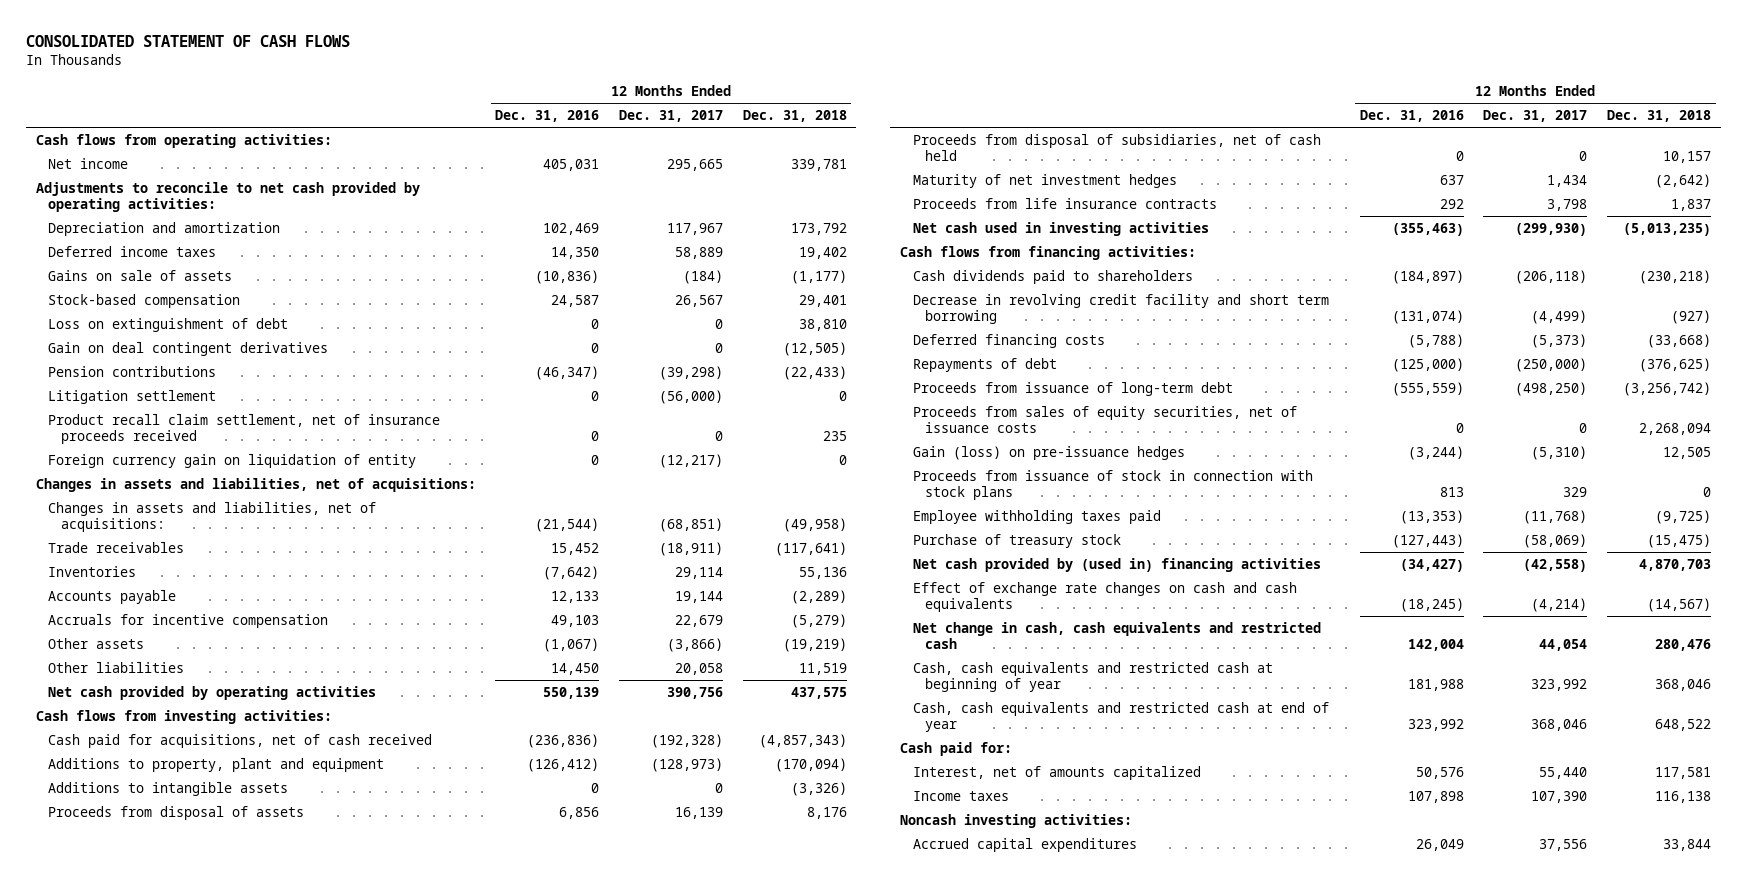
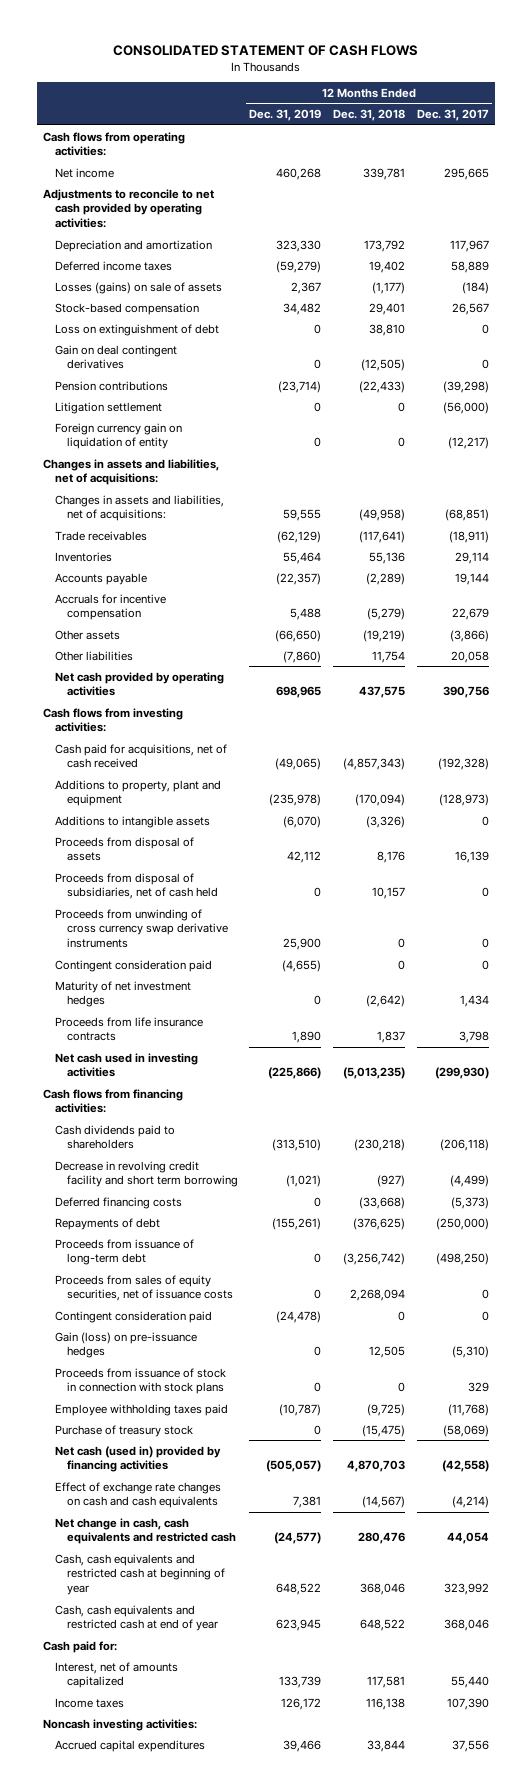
[495,110,600,123] Dec. 31, 2016 -> none
none -> [249,109,322,122] Dec. 31, 2019
[48,269,233,281] Gains on sale of assets -> [54,281,222,294] Losses (gains) on sale of assets
[48,413,441,444] Product recall claim settlement, net of insurance proceeds received -> none
[798,662,847,675] 11,519 -> [371,650,405,663] 11,754
none -> [54,908,228,949] Proceeds from unwinding of cross currency swap derivative instruments
none -> [54,959,212,972] Contingent consideration paid
none -> [54,1310,212,1323] Contingent consideration paid
[912,557,1321,572] Net cash provided by (used in) financing activities -> [54,1445,221,1473] Net cash (used in) provided by financing activities

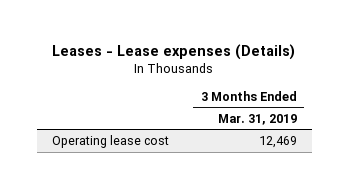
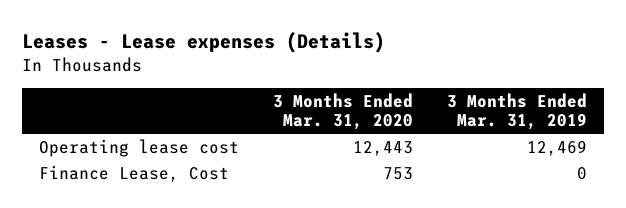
none -> [272,92,413,131] 3 Months Ended Mar. 31, 2020
none -> [38,164,229,182] Finance Lease, Cost

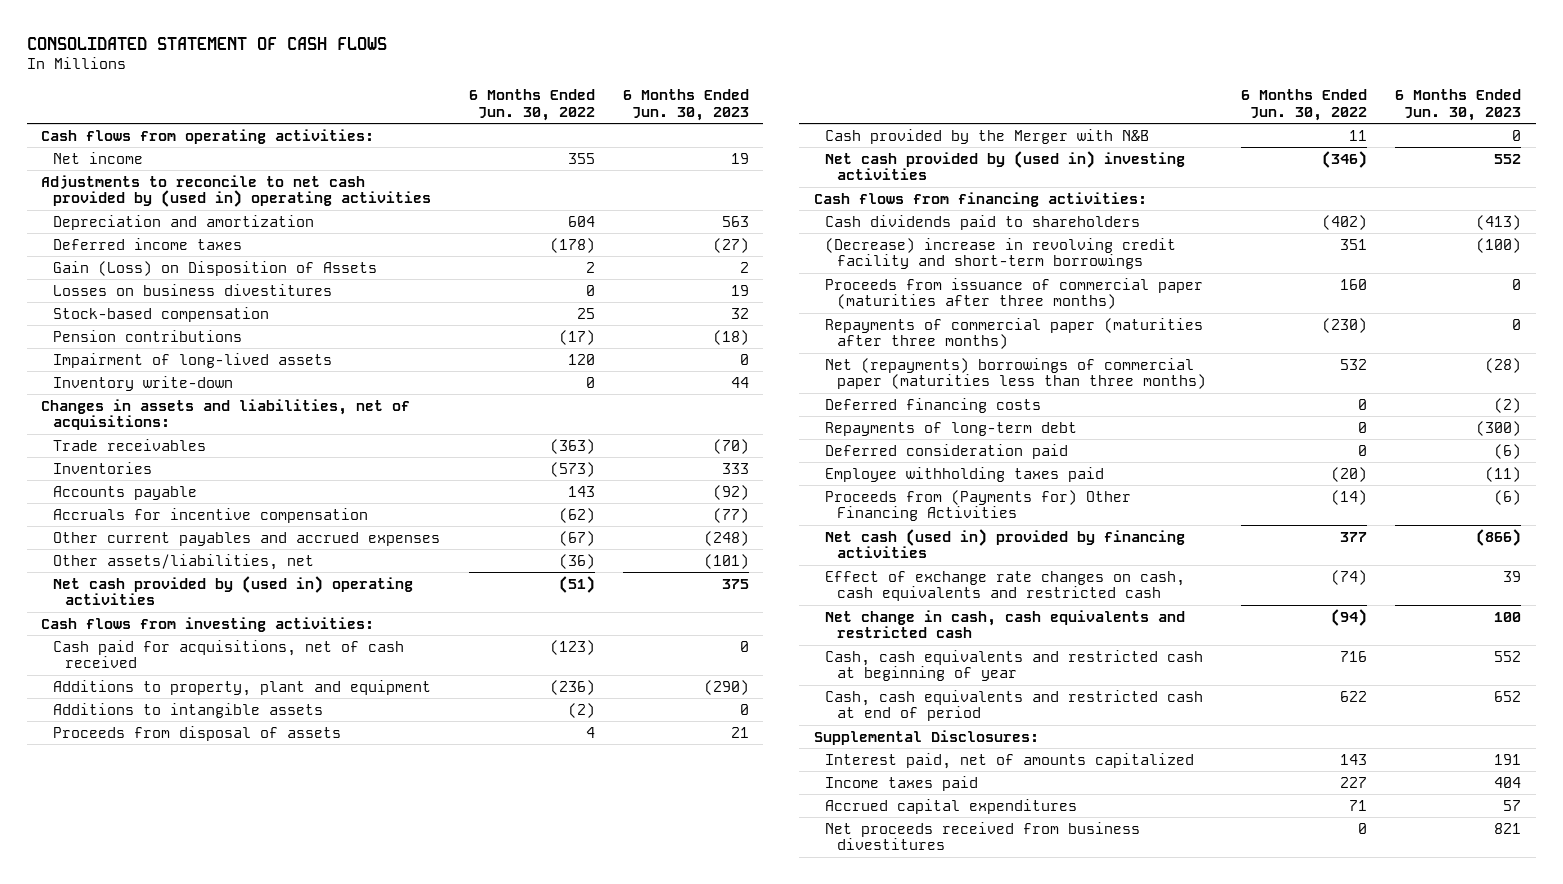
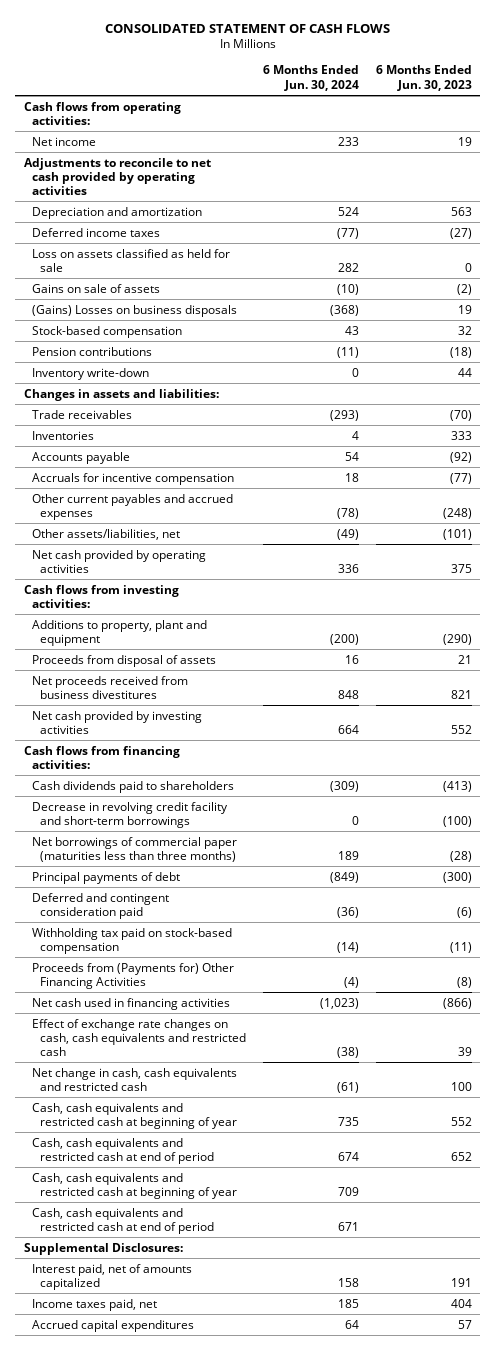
[468,89,595,122] 6 Months Ended Jun. 30, 2022 -> none
none -> [262,65,359,91] 6 Months Ended Jun. 30, 2024
[41,174,432,208] Adjustments to reconcile to net cash provided by (used in) operating activities -> [23,157,211,195] Adjustments to reconcile to net cash provided by operating activities
none -> [31,248,230,272] Loss on assets classified as held for sale
[53,260,378,276] Gain (Loss) on Disposition of Assets -> [31,283,160,293] Gains on sale of assets
[740,261,750,273] 2 -> [456,283,472,295] (2)
[53,283,333,296] Losses on business divestitures -> [31,304,237,317] (Gains) Losses on business disposals
[53,352,333,368] Impairment of long-lived assets -> none
[41,398,411,431] Changes in assets and liabilities, net of acquisitions: -> [23,388,219,401] Changes in assets and liabilities:
[53,575,414,606] Net cash provided by (used in) operating activities -> [31,549,206,573] Net cash provided by operating activities
[53,639,405,669] Cash paid for acquisitions, net of cash received -> none
[53,702,324,718] Additions to intangible assets -> none
[825,128,1150,144] Cash provided by the Merger with N&B -> none
[825,821,1141,851] Net proceeds received from business divestitures -> [31,675,188,699] Net proceeds received from business divestitures
[825,150,1186,181] Net cash provided by (used in) investing activities -> [31,710,202,734] Net cash provided by investing activities
[825,277,1204,310] Proceeds from issuance of commercial paper (maturities after three months) -> none
[825,317,1204,350] Repayments of commercial paper (maturities after three months) -> none
[825,397,1042,413] Deferred financing costs -> none
[825,237,1177,270] (Decrease) increase in revolving credit facility and short-term borrowings -> [31,801,228,828] Decrease in revolving credit facility and short-term borrowings
[825,357,1207,390] Net (repayments) borrowings of commercial paper (maturities less than three months) -> [31,836,237,862] Net borrowings of commercial paper (maturities less than three months)
[825,421,1078,436] Repayments of long-term debt -> [31,871,180,884] Principal payments of debt
[825,443,1069,459] Deferred consideration paid -> [31,892,169,919] Deferred and contingent consideration paid
[825,466,1105,482] Employee withholding taxes paid -> [31,927,232,954] Withholding tax paid on stock-based compensation
[1494,489,1522,505] (6) -> [456,976,472,988] (8)
[825,528,1186,559] Net cash (used in) provided by financing activities -> [31,997,230,1010] Net cash used in financing activities
none -> [31,1172,238,1199] Cash, cash equivalents and restricted cash at beginning of year
none -> [31,1207,215,1234] Cash, cash equivalents and restricted cash at end of period
[825,775,979,791] Income taxes paid -> [31,1298,157,1311] Income taxes paid, net

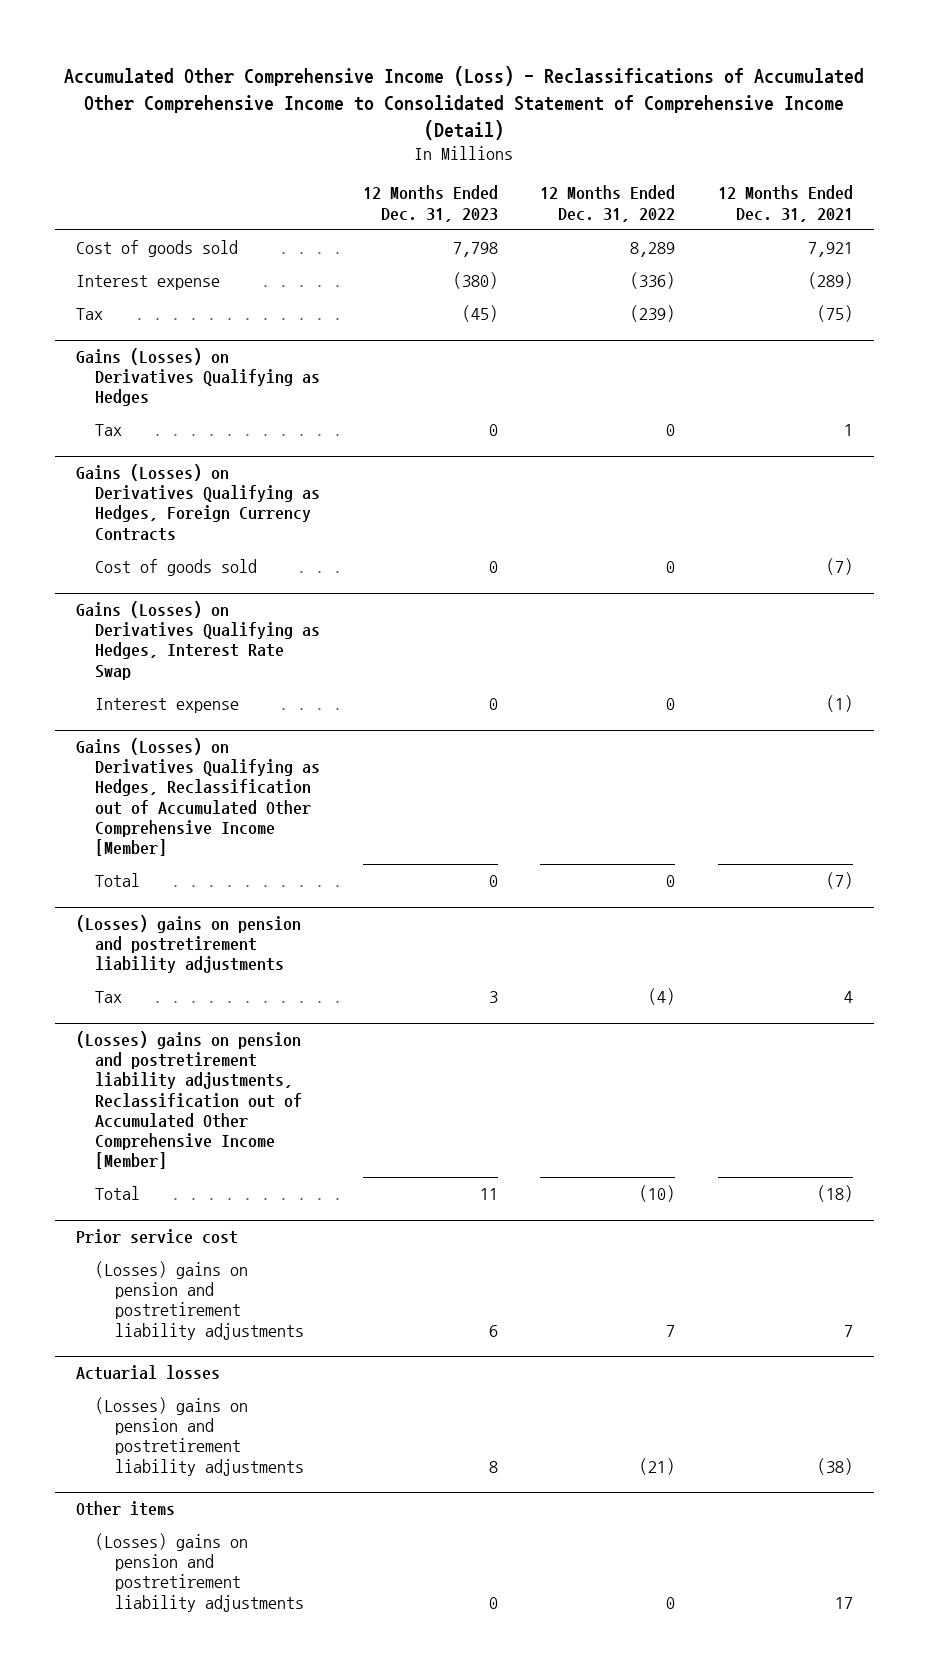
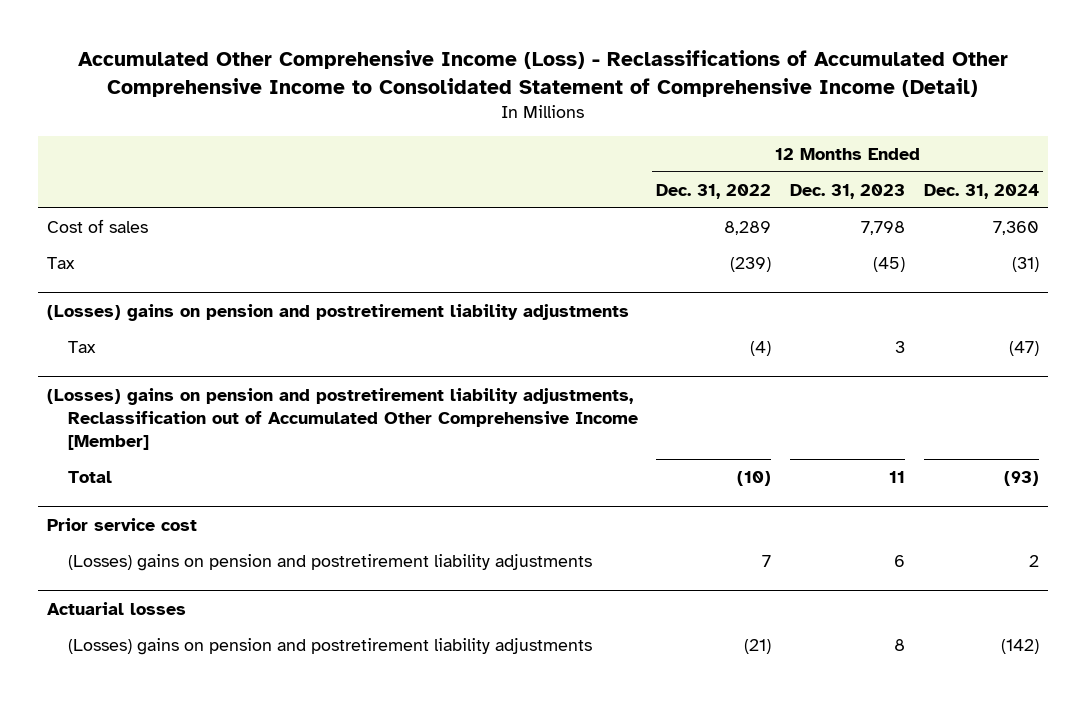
[717,185,853,222] 12 Months Ended Dec. 31, 2021 -> none
none -> [923,184,1039,200] Dec. 31, 2024
[76,274,221,290] Interest expense -> none
[76,239,239,257] Cost of goods sold -> [47,219,149,234] Cost of sales
[76,348,321,407] Gains (Losses) on Derivatives Qualifying as Hedges -> none
[95,423,123,436] Tax -> none
[76,464,321,541] Gains (Losses) on Derivatives Qualifying as Hedges, Foreign Currency Contracts -> none
[95,558,258,576] Cost of goods sold -> none
[76,601,321,680] Gains (Losses) on Derivatives Qualifying as Hedges, Interest Rate Swap -> none
[95,697,240,713] Interest expense -> none
[76,738,321,857] Gains (Losses) on Derivatives Qualifying as Hedges, Reclassification out of Accumulated Other Comprehensive Income [Member] -> none
[95,872,141,887] Total -> none
[76,1501,176,1517] Other items -> none
[95,1532,304,1612] (Losses) gains on pension and postretirement liability adjustments -> none

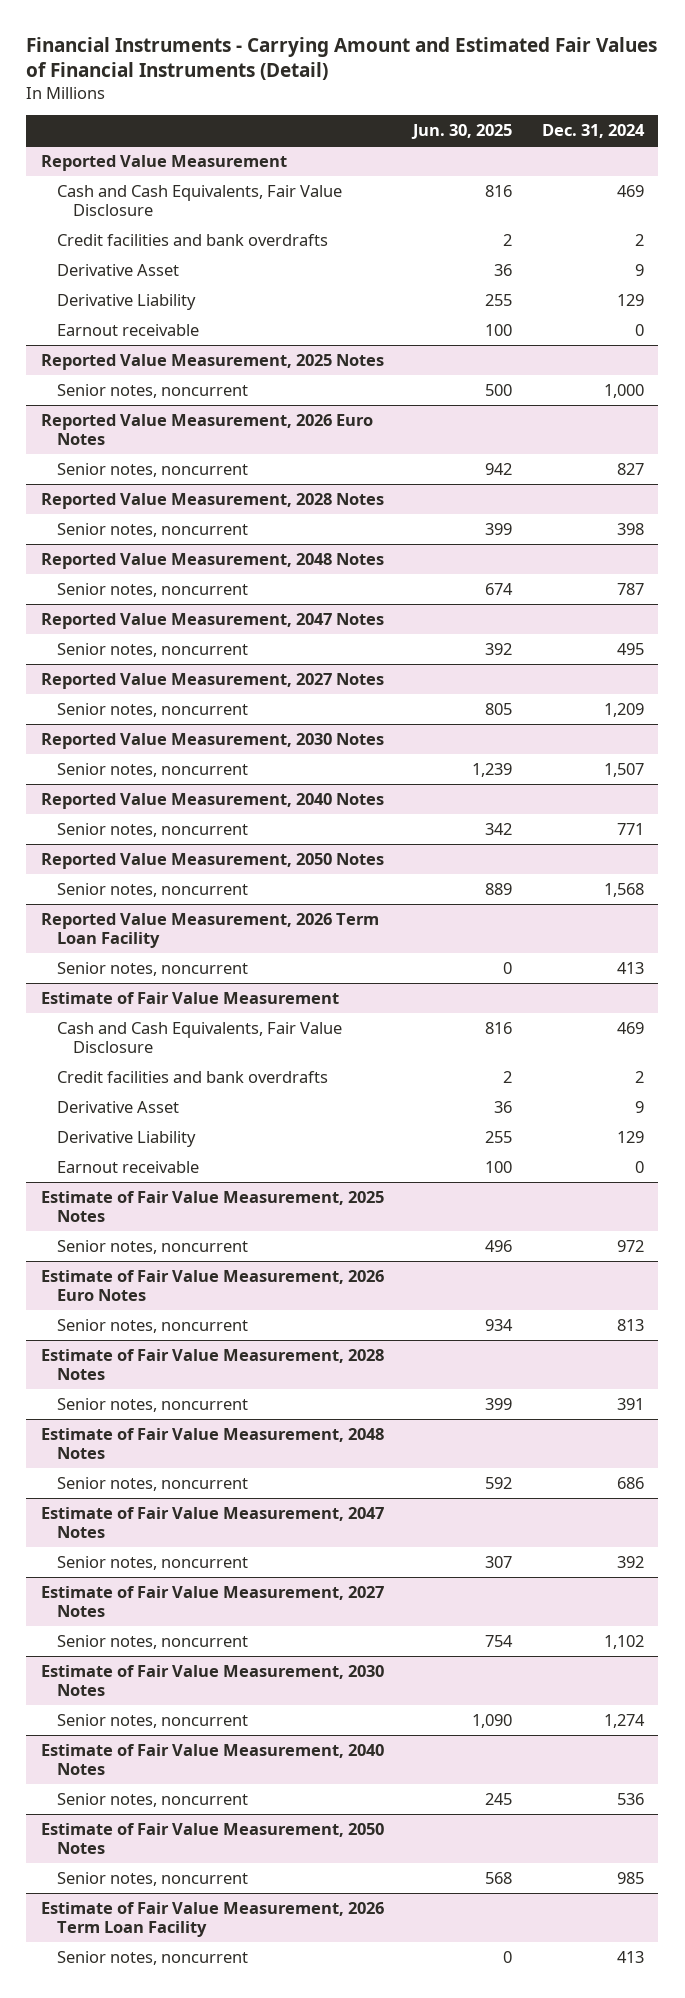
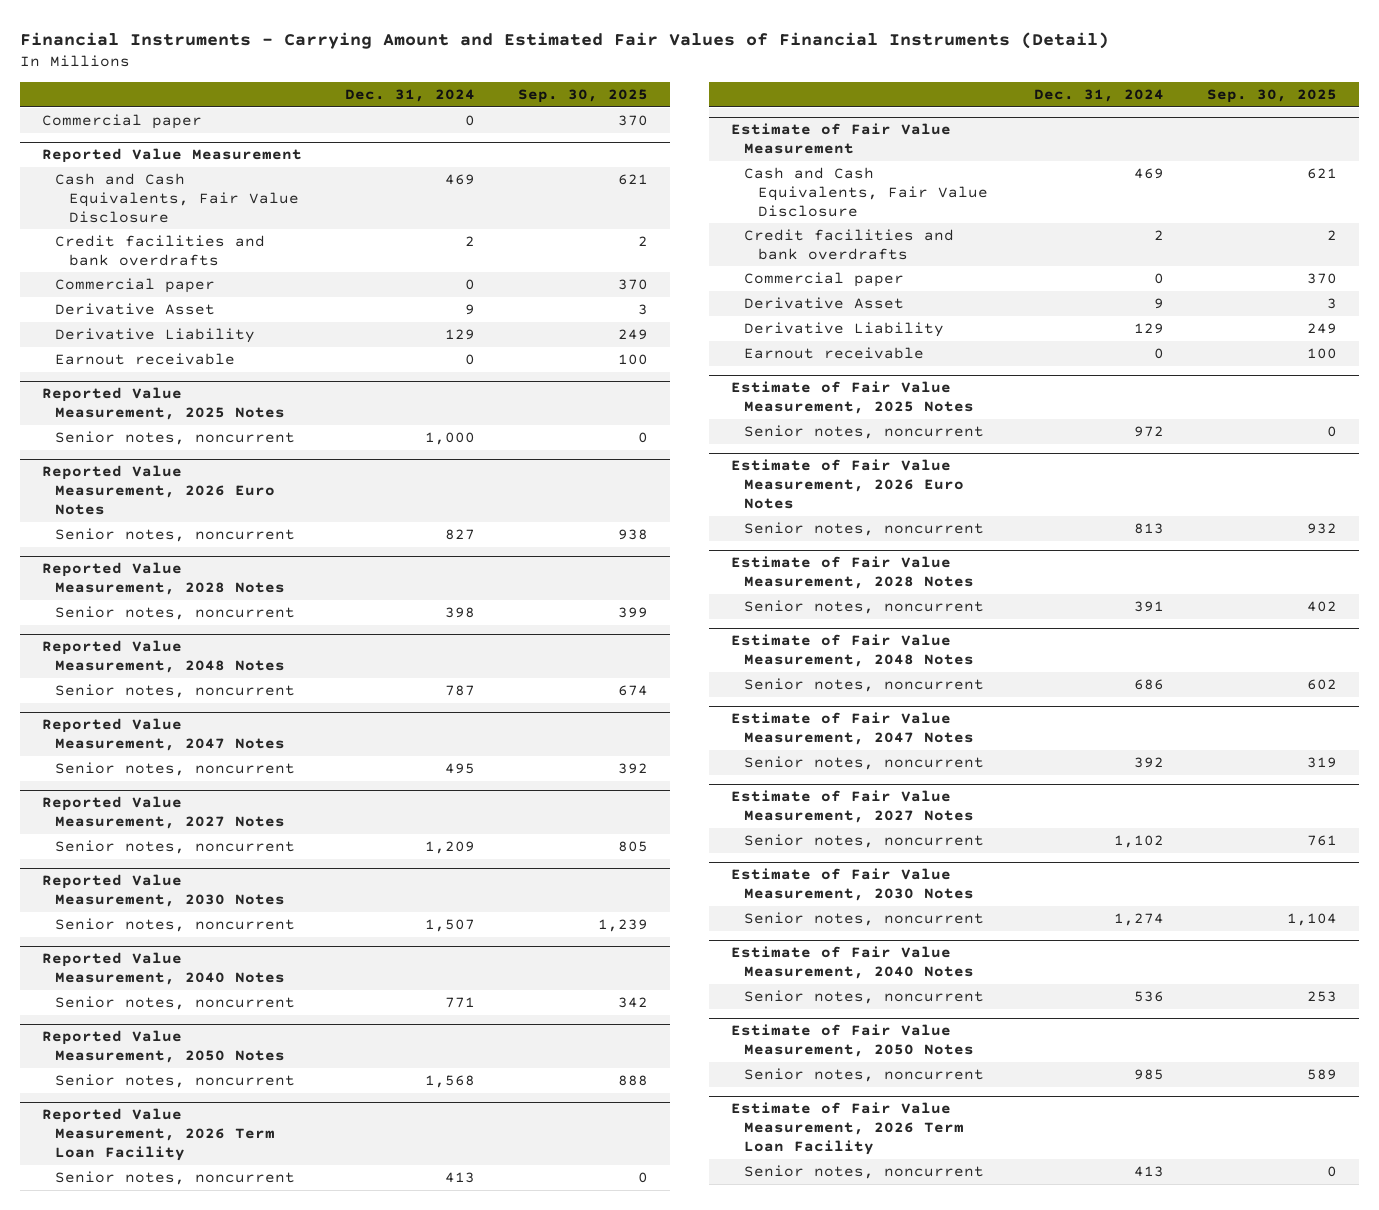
[411,124,513,140] Jun. 30, 2025 -> none
none -> [518,89,649,104] Sep. 30, 2025
none -> [41,113,202,129] Commercial paper
none -> [55,277,216,293] Commercial paper
none -> [744,271,905,287] Commercial paper

